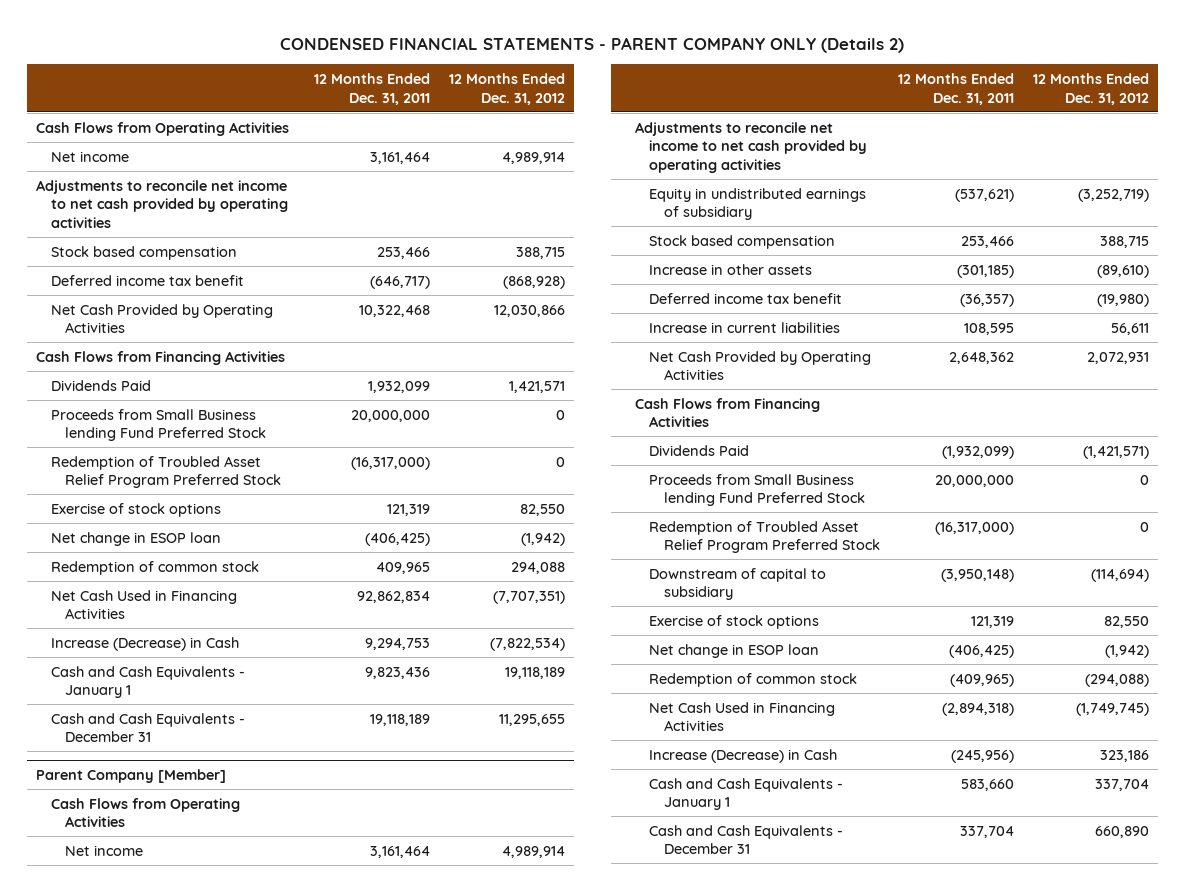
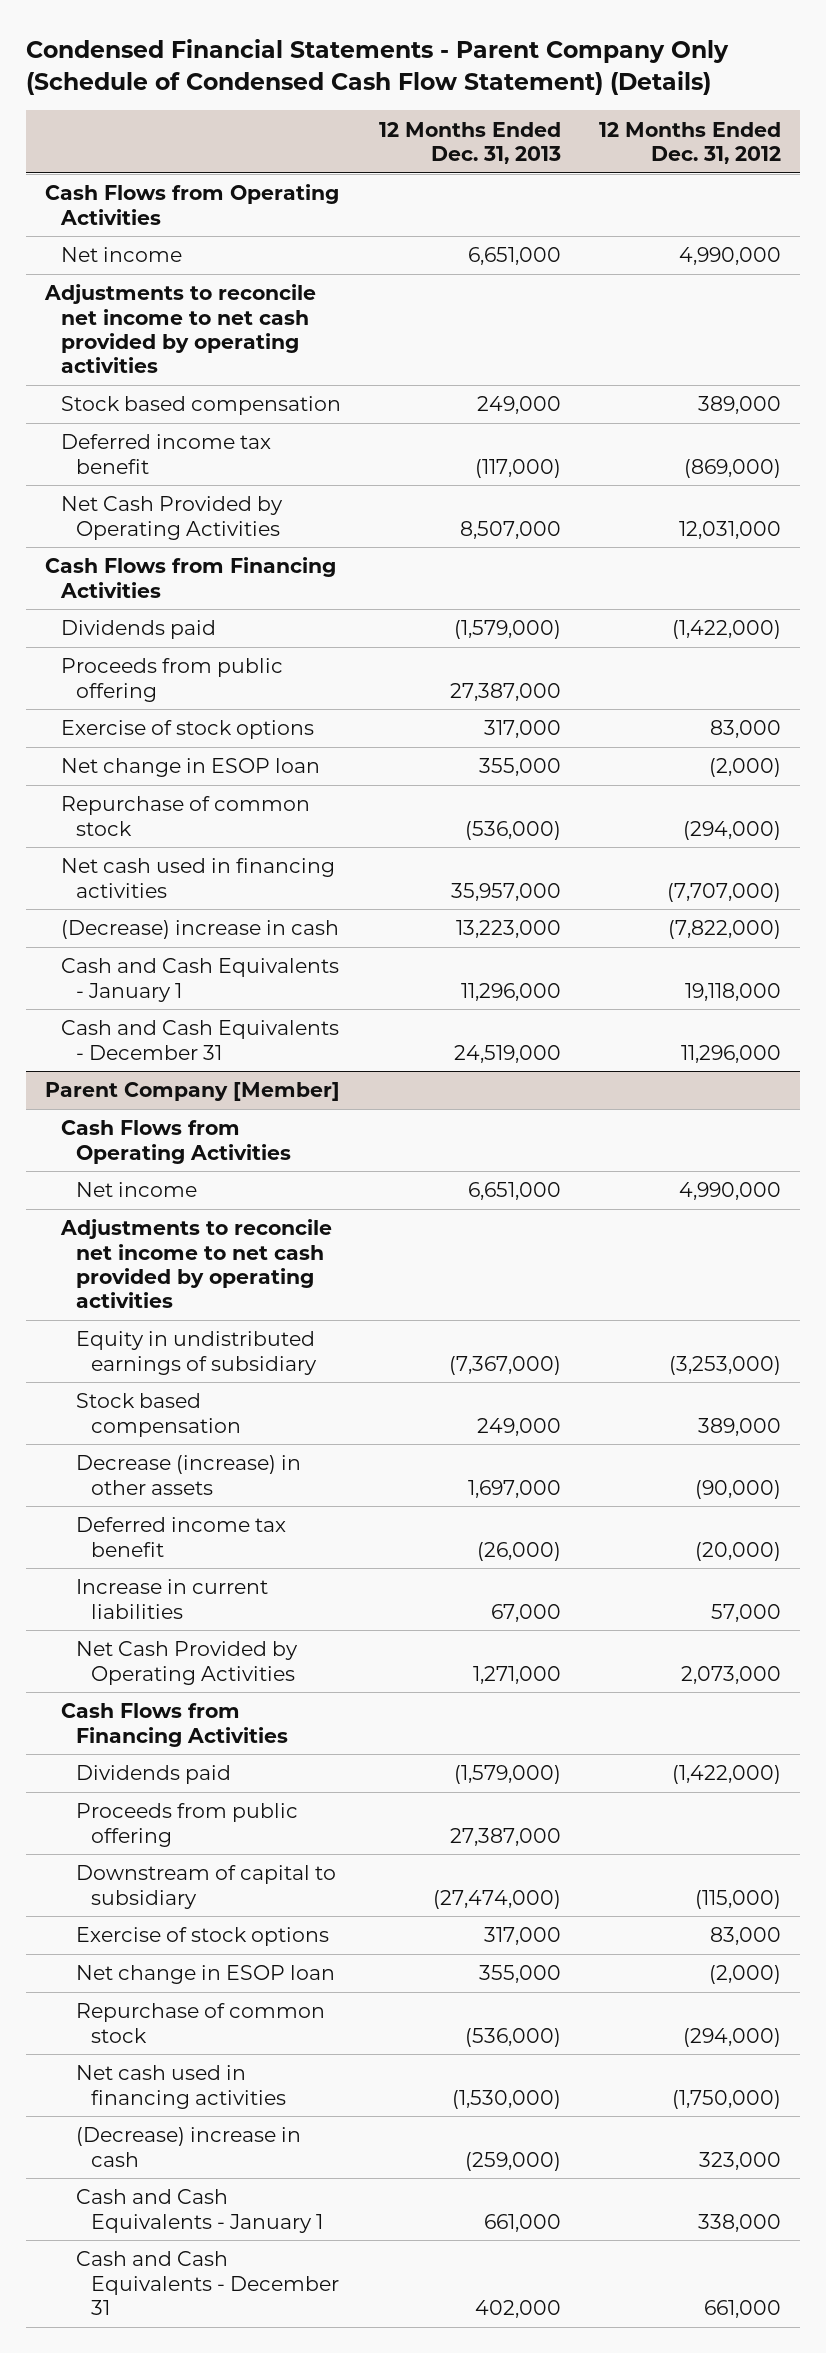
[280,36,905,53] CONDENSED FINANCIAL STATEMENTS - PARENT COMPANY ONLY (Details 2) -> [26,39,730,95] Condensed Financial Statements - Parent Company Only (Schedule of Condensed Cash Flow Statement) (Details)
[314,72,431,105] 12 Months Ended Dec. 31, 2011 -> none
none -> [378,121,561,164] 12 Months Ended Dec. 31, 2013
[501,151,565,164] 4,989,914 -> [678,247,781,266] 4,990,000
[515,246,565,259] 388,715 -> [697,396,781,415] 389,000
[502,275,565,289] (868,928) -> [683,458,781,478] (869,000)
[493,304,565,317] 12,030,866 -> [678,520,781,539] 12,031,000
[50,408,267,442] Proceeds from Small Business lending Fund Preferred Stock -> none
[50,455,282,489] Redemption of Troubled Asset Relief Program Preferred Stock -> none
[50,379,151,391] Dividends Paid -> [60,620,216,640] Dividends paid
[508,380,565,393] 1,421,571 -> [671,620,781,640] (1,422,000)
none -> [60,658,283,702] Proceeds from public offering
[519,503,565,516] 82,550 -> [709,720,781,739] 83,000
[520,532,565,546] (1,942) -> [708,758,781,778] (2,000)
[50,560,259,575] Redemption of common stock -> [60,796,310,836] Repurchase of common stock
[510,561,565,574] 294,088 -> [682,820,781,840] (294,000)
[50,589,237,620] Net Cash Used in Financing Activities -> [60,858,335,898] Net cash used in financing activities
[492,590,565,604] (7,707,351) -> [666,882,781,902] (7,707,000)
[50,636,239,651] Increase (Decrease) in Cash -> [60,920,339,940] (Decrease) increase in cash
[489,637,565,651] (7,822,534) -> [667,920,781,940] (7,822,000)
[504,666,565,679] 19,118,189 -> [684,982,781,1001] 19,118,000
[498,713,565,726] 11,295,655 -> [680,1044,781,1063] 11,296,000
[501,845,565,858] 4,989,914 -> [678,1182,781,1201] 4,990,000
[1077,188,1149,202] (3,252,719) -> [668,1355,781,1375] (3,253,000)
[1099,235,1149,248] 388,715 -> [697,1417,781,1436] 389,000
[649,263,813,275] Increase in other assets -> [75,1455,301,1495] Decrease (increase) in other assets
[1096,264,1149,278] (89,610) -> [694,1479,781,1499] (90,000)
[1096,293,1149,307] (19,980) -> [694,1541,781,1561] (20,000)
[1110,322,1149,335] 56,611 -> [710,1603,781,1622] 57,000
[1086,351,1149,364] 2,072,931 -> [680,1665,781,1684] 2,073,000
[649,473,865,507] Proceeds from Small Business lending Fund Preferred Stock -> none
[649,520,880,554] Redemption of Troubled Asset Relief Program Preferred Stock -> none
[649,444,750,456] Dividends Paid -> [75,1765,231,1785] Dividends paid
[1082,445,1149,459] (1,421,571) -> [671,1765,781,1785] (1,422,000)
none -> [75,1803,298,1847] Proceeds from public offering
[1090,568,1149,582] (114,694) -> [694,1889,781,1909] (115,000)
[1103,615,1149,628] 82,550 -> [709,1927,781,1946] 83,000
[1104,644,1149,658] (1,942) -> [708,1965,781,1985] (2,000)
[649,672,858,687] Redemption of common stock -> [75,2003,325,2043] Repurchase of common stock
[1084,673,1149,687] (294,088) -> [682,2027,781,2047] (294,000)
[649,701,836,732] Net Cash Used in Financing Activities -> [75,2065,287,2109] Net cash used in financing activities
[1075,702,1149,716] (1,749,745) -> [671,2089,781,2109] (1,750,000)
[649,748,838,763] Increase (Decrease) in Cash -> [75,2127,301,2167] (Decrease) increase in cash
[1099,749,1149,762] 323,186 -> [698,2151,781,2170] 323,000
[1094,778,1149,791] 337,704 -> [697,2213,781,2232] 338,000
[1094,825,1149,838] 660,890 -> [703,2299,781,2318] 661,000

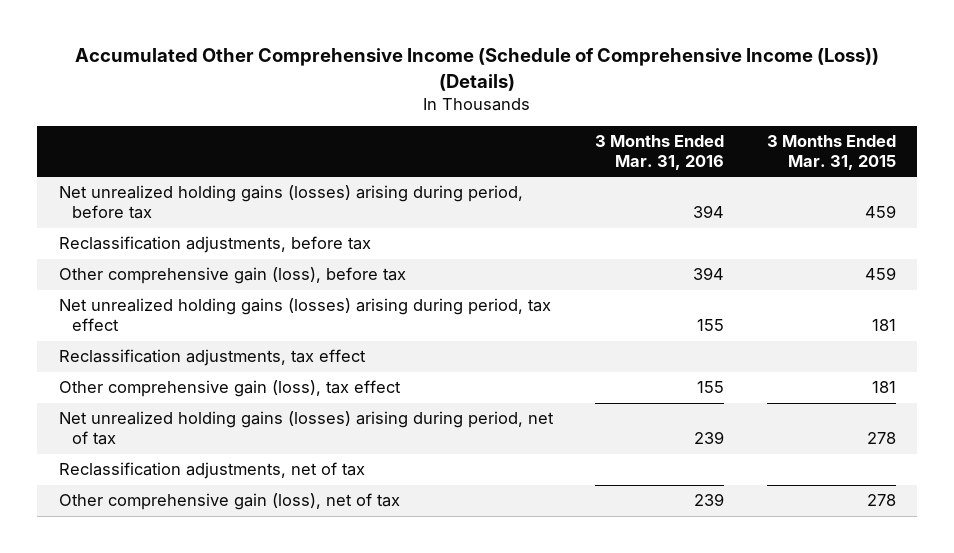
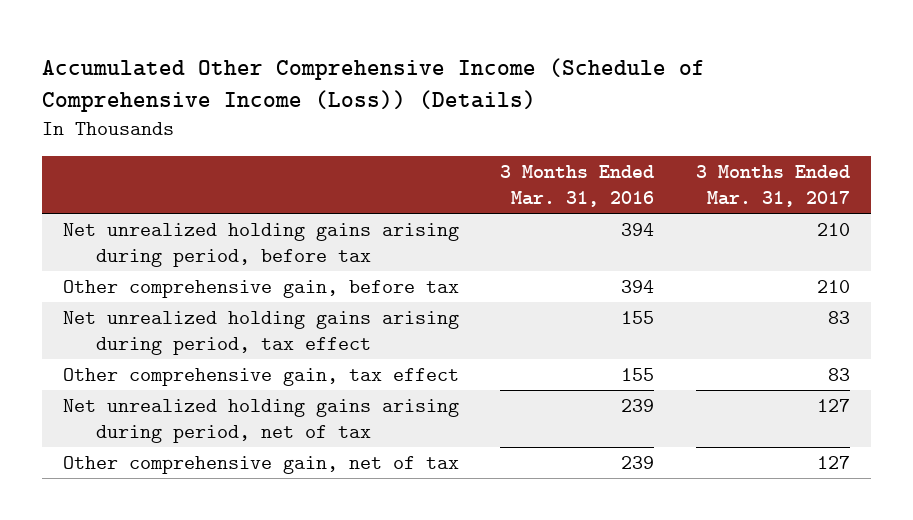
[766,135,896,171] 3 Months Ended Mar. 31, 2015 -> none
none -> [695,164,850,208] 3 Months Ended Mar. 31, 2017
[58,236,371,254] Reclassification adjustments, before tax -> none
[58,349,366,367] Reclassification adjustments, tax effect -> none
[58,462,365,480] Reclassification adjustments, net of tax -> none
[58,185,523,220] Net unrealized holding gains (losses) arising during period, before tax -> [62,222,459,268] Net unrealized holding gains arising during period, before tax
[58,267,406,285] Other comprehensive gain (loss), before tax -> [62,279,459,298] Other comprehensive gain, before tax
[58,298,551,332] Net unrealized holding gains (losses) arising during period, tax effect -> [62,310,459,356] Net unrealized holding gains arising during period, tax effect
[58,380,401,398] Other comprehensive gain (loss), tax effect -> [62,367,459,386] Other comprehensive gain, tax effect
[58,411,554,446] Net unrealized holding gains (losses) arising during period, net of tax -> [62,398,459,444] Net unrealized holding gains arising during period, net of tax
[58,493,400,511] Other comprehensive gain (loss), net of tax -> [62,455,459,474] Other comprehensive gain, net of tax

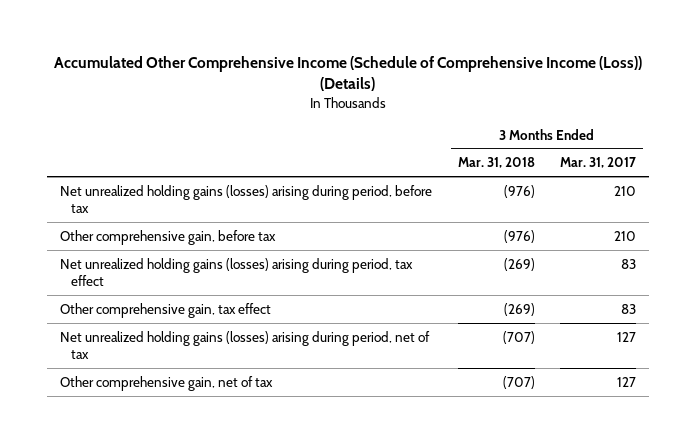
[500,164,655,208] 3 Months Ended Mar. 31, 2016 -> none
none -> [457,157,535,169] Mar. 31, 2018
[62,222,459,268] Net unrealized holding gains arising during period, before tax -> [59,184,432,213] Net unrealized holding gains (losses) arising during period, before tax
[62,310,459,356] Net unrealized holding gains arising during period, tax effect -> [59,257,413,286] Net unrealized holding gains (losses) arising during period, tax effect
[62,398,459,444] Net unrealized holding gains arising during period, net of tax -> [59,330,430,359] Net unrealized holding gains (losses) arising during period, net of tax

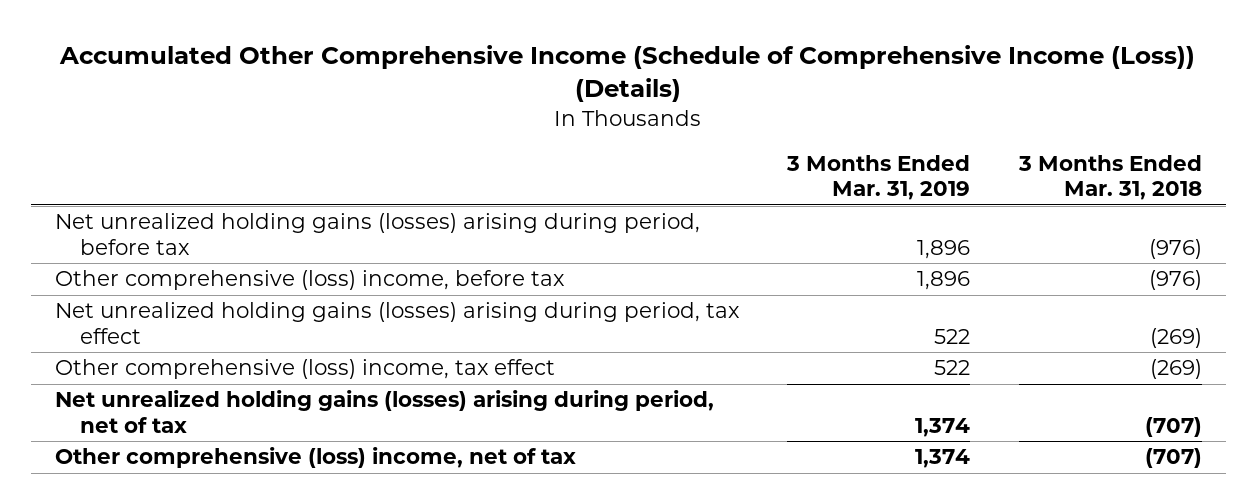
[560,157,637,169] Mar. 31, 2017 -> none
none -> [786,155,971,201] 3 Months Ended Mar. 31, 2019
[59,229,276,245] Other comprehensive gain, before tax -> [54,270,565,291] Other comprehensive (loss) income, before tax
[59,302,271,318] Other comprehensive gain, tax effect -> [54,359,555,380] Other comprehensive (loss) income, tax effect
[59,375,273,391] Other comprehensive gain, net of tax -> [54,447,576,469] Other comprehensive (loss) income, net of tax

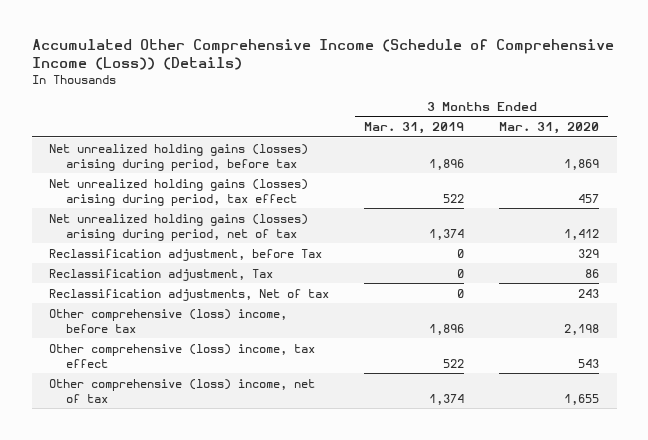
[1017,155,1202,201] 3 Months Ended Mar. 31, 2018 -> none
none -> [499,121,600,134] Mar. 31, 2020
none -> [49,248,323,261] Reclassification adjustment, before Tax
none -> [49,268,274,281] Reclassification adjustment, Tax
none -> [49,288,330,301] Reclassification adjustments, Net of tax
[54,270,565,291] Other comprehensive (loss) income, before tax -> [49,308,288,333] Other comprehensive (loss) income, before tax
[54,359,555,380] Other comprehensive (loss) income, tax effect -> [49,343,316,368] Other comprehensive (loss) income, tax effect

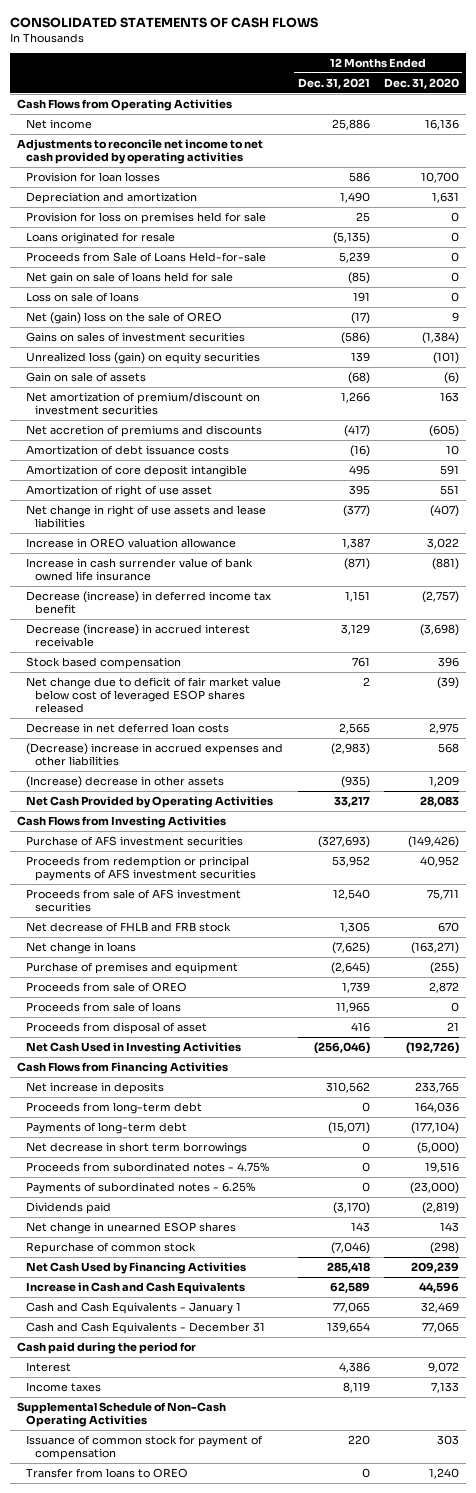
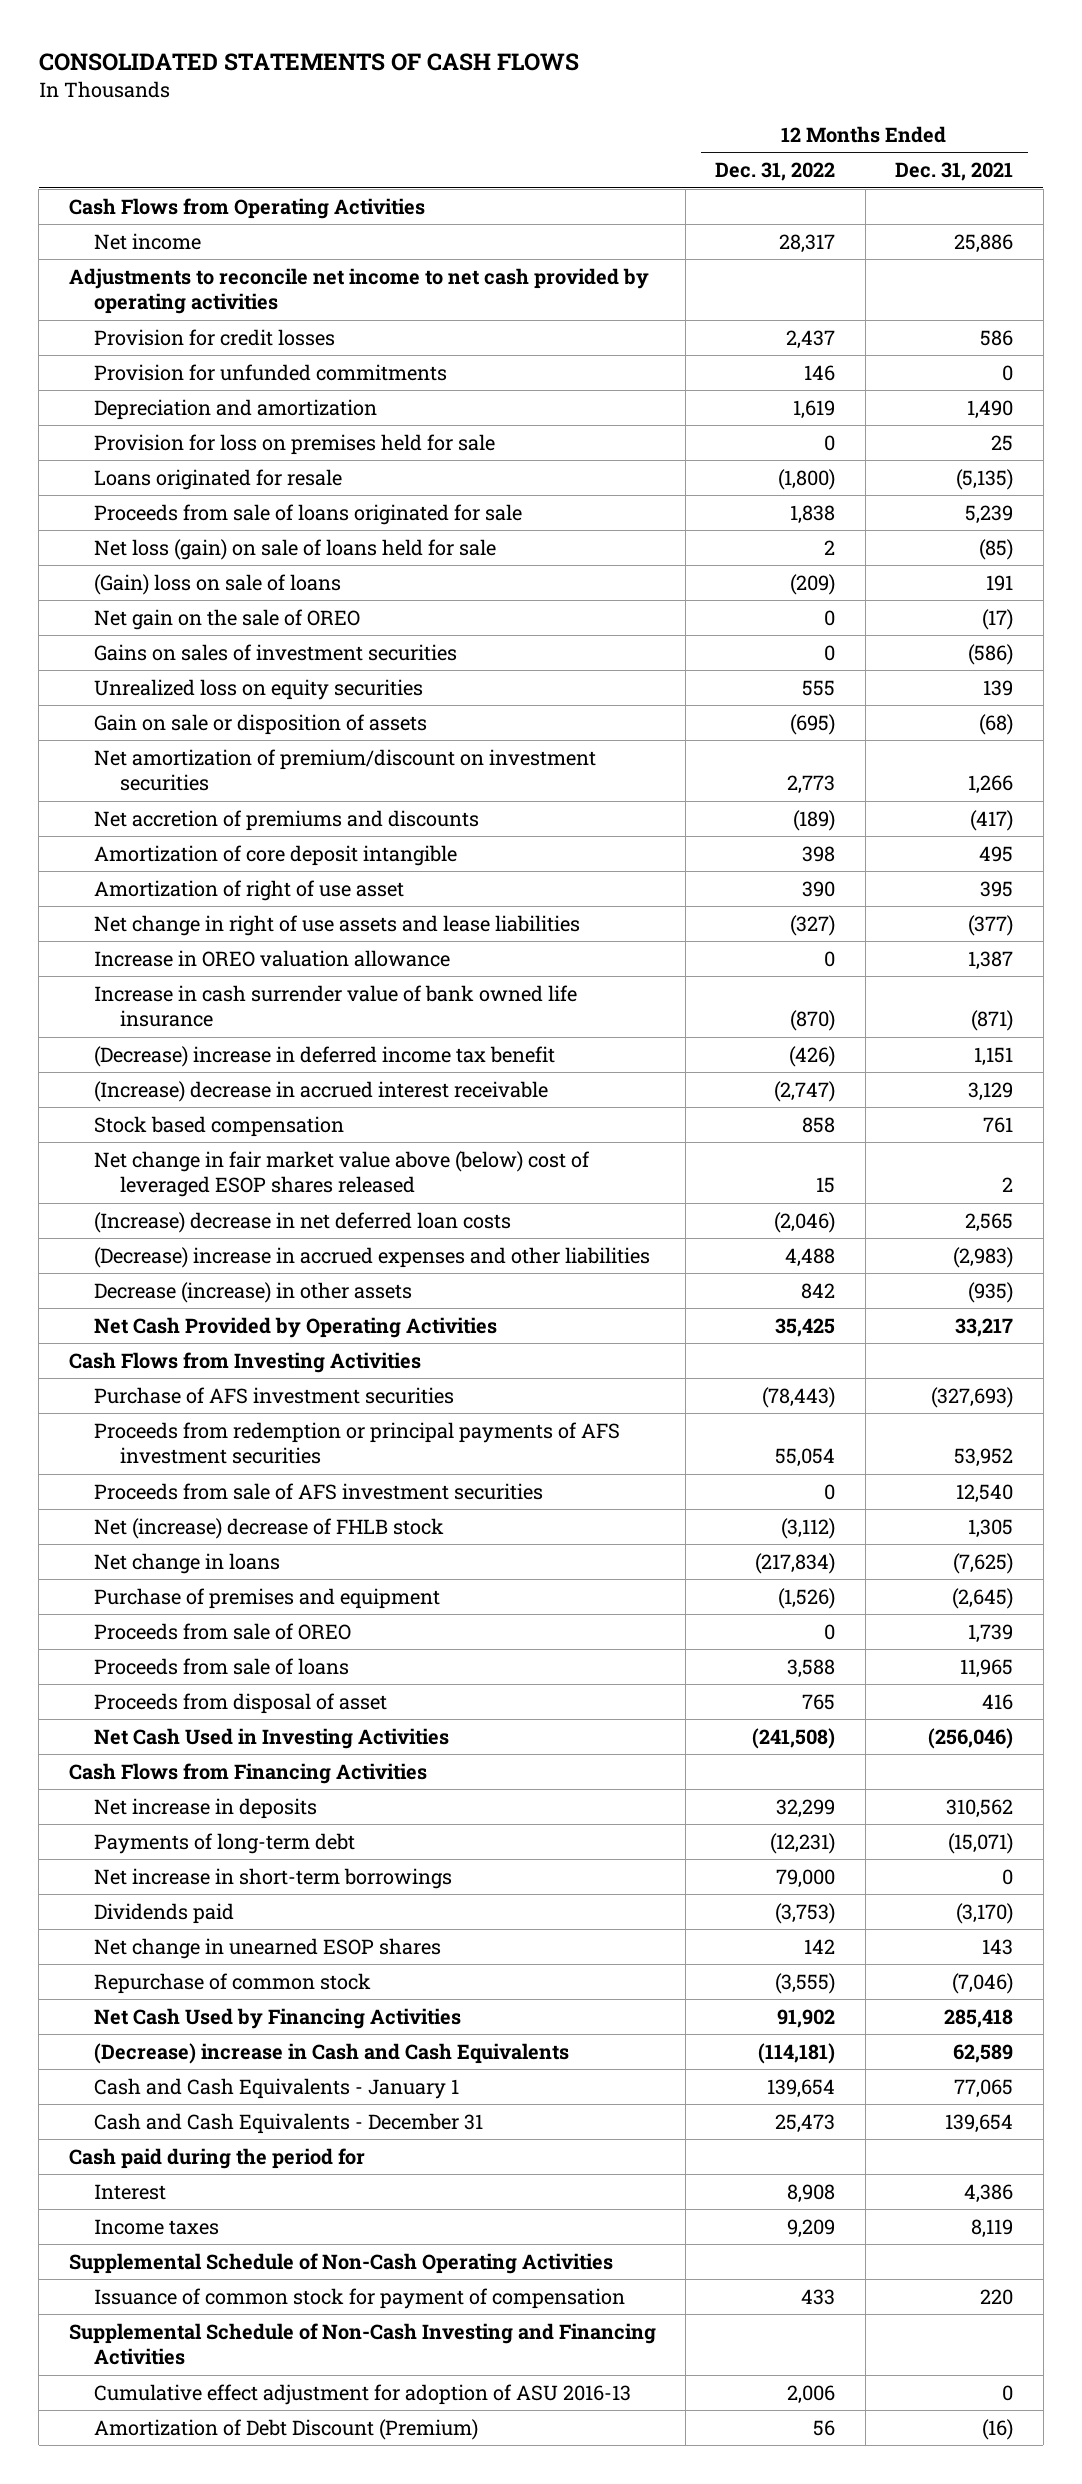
[383,77,459,89] Dec. 31, 2020 -> none
none -> [715,162,836,182] Dec. 31, 2022
[26,171,161,182] Provision for loan losses -> [94,328,336,346] Provision for credit losses
none -> [94,363,448,381] Provision for unfunded commitments
[26,251,267,262] Proceeds from Sale of Loans Held-for-sale -> [94,503,523,525] Proceeds from sale of loans originated for sale
[26,271,234,284] Net gain on sale of loans held for sale -> [94,538,497,560] Net loss (gain) on sale of loans held for sale
[26,291,140,302] Loss on sale of loans -> [94,573,342,595] (Gain) loss on sale of loans
[26,311,223,324] Net (gain) loss on the sale of OREO -> [94,608,361,630] Net gain on the sale of OREO
[26,351,261,364] Unrealized loss (gain) on equity securities -> [94,678,424,700] Unrealized loss on equity securities
[26,371,147,382] Gain on sale of assets -> [94,713,428,735] Gain on sale or disposition of assets
[26,444,230,455] Amortization of debt issuance costs -> none
[26,590,272,615] Decrease (increase) in deferred income tax benefit -> [94,1045,556,1067] (Decrease) increase in deferred income tax benefit
[26,623,251,648] Decrease (increase) in accrued interest receivable -> [94,1080,549,1102] (Increase) decrease in accrued interest receivable
[26,676,282,714] Net change due to deficit of fair market value below cost of leveraged ESOP shares released -> [94,1150,591,1198] Net change in fair market value above (below) cost of leveraged ESOP shares released
[26,722,230,733] Decrease in net deferred loan costs -> [94,1211,512,1233] (Increase) decrease in net deferred loan costs
[26,775,225,788] (Increase) decrease in other assets -> [94,1281,413,1303] Decrease (increase) in other assets
[26,921,232,932] Net decrease of FHLB and FRB stock -> [94,1517,445,1539] Net (increase) decrease of FHLB stock
[26,1101,203,1114] Proceeds from long-term debt -> none
[26,1161,270,1172] Proceeds from subordinated notes - 4.75% -> none
[26,1181,256,1194] Payments of subordinated notes - 6.25% -> none
[26,1141,248,1154] Net decrease in short term borrowings -> [94,1867,453,1889] Net increase in short-term borrowings
[26,1281,246,1294] Increase in Cash and Cash Equivalents -> [94,2042,570,2064] (Decrease) increase in Cash and Cash Equivalents
[26,1467,189,1478] Transfer from loans to OREO -> none
none -> [68,2322,656,2366] Supplemental Schedule of Non-Cash Investing and Financing Activities
none -> [94,2383,632,2405] Cumulative effect adjustment for adoption of ASU 2016-13
none -> [94,2418,479,2440] Amortization of Debt Discount (Premium)

